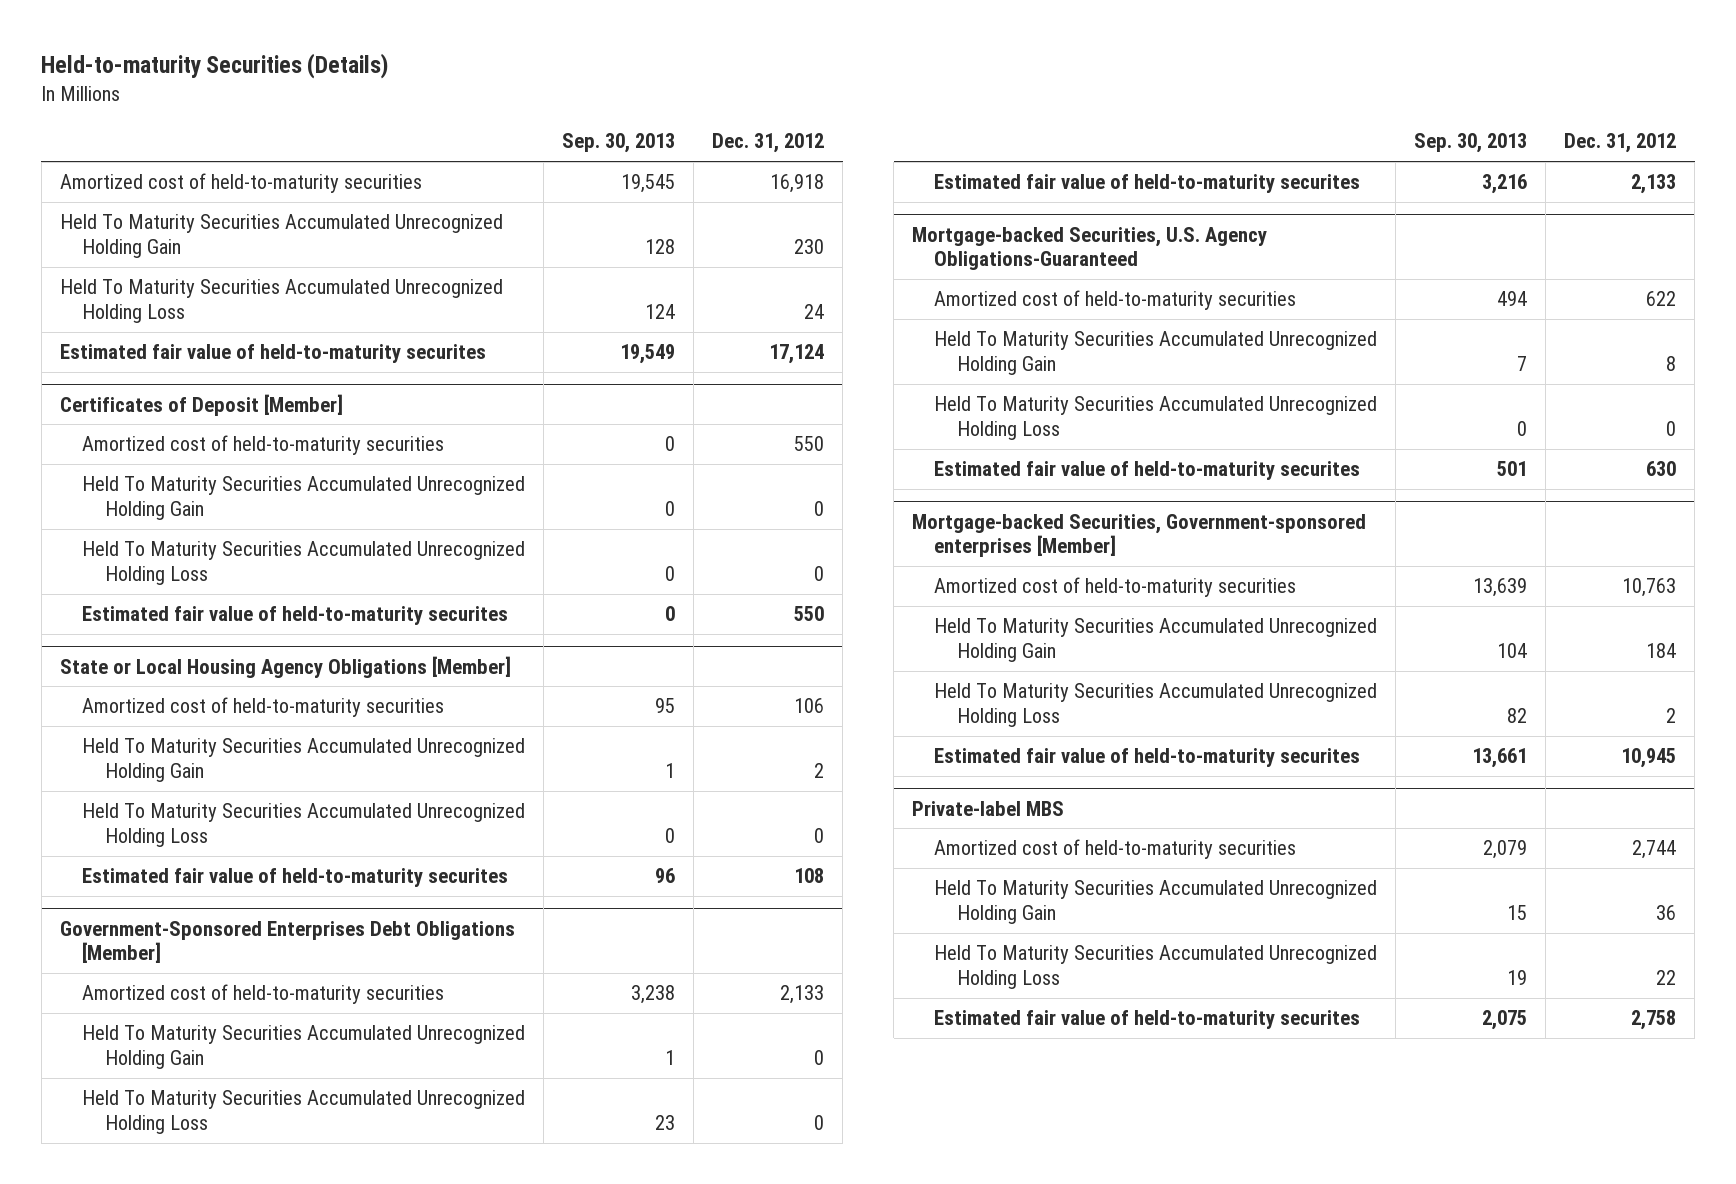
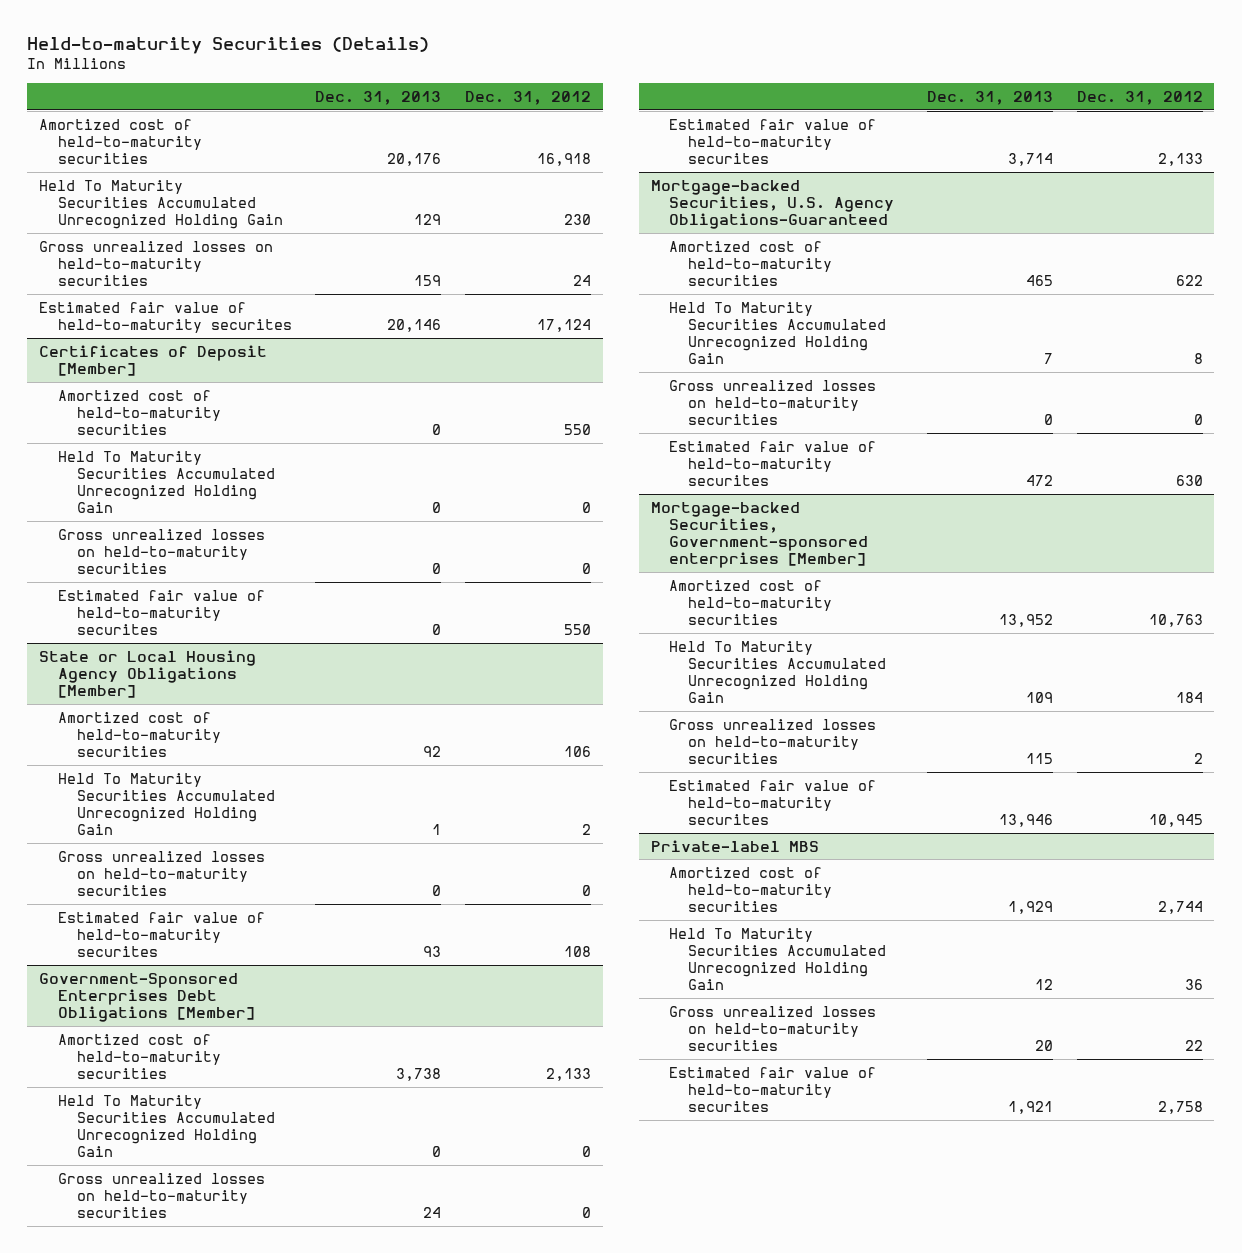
[562,133,676,154] Sep. 30, 2013 -> none
none -> [315,91,442,106] Dec. 31, 2013
[59,279,503,323] Held To Maturity Securities Accumulated Unrecognized Holding Loss -> [39,240,274,286] Gross unrealized losses on held-to-maturity securities
[82,541,526,585] Held To Maturity Securities Accumulated Unrecognized Holding Loss -> [57,528,265,574] Gross unrealized losses on held-to-maturity securities
[82,803,526,847] Held To Maturity Securities Accumulated Unrecognized Holding Loss -> [57,850,265,896] Gross unrealized losses on held-to-maturity securities
[82,1090,526,1134] Held To Maturity Securities Accumulated Unrecognized Holding Loss -> [57,1172,265,1218] Gross unrealized losses on held-to-maturity securities
[934,396,1378,440] Held To Maturity Securities Accumulated Unrecognized Holding Loss -> [669,379,877,425] Gross unrealized losses on held-to-maturity securities
[934,683,1378,727] Held To Maturity Securities Accumulated Unrecognized Holding Loss -> [669,718,877,764] Gross unrealized losses on held-to-maturity securities
[934,945,1378,989] Held To Maturity Securities Accumulated Unrecognized Holding Loss -> [669,1005,877,1051] Gross unrealized losses on held-to-maturity securities

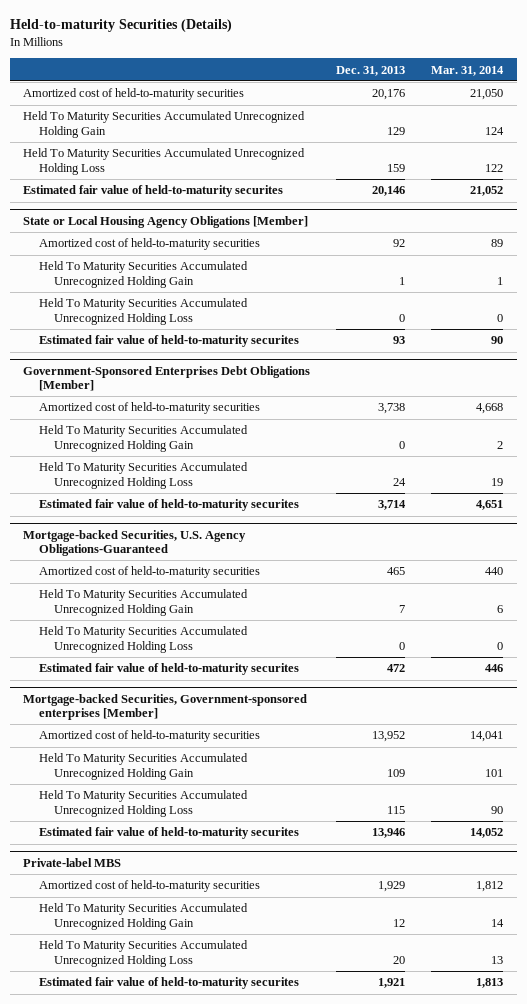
[464,91,591,106] Dec. 31, 2012 -> none
none -> [431,65,505,76] Mar. 31, 2014
[39,240,274,286] Gross unrealized losses on held-to-maturity securities -> [23,148,306,175] Held To Maturity Securities Accumulated Unrecognized Holding Loss
[39,344,268,376] Certificates of Deposit [Member] -> none
[57,389,221,435] Amortized cost of held-to-maturity securities -> none
[57,450,275,514] Held To Maturity Securities Accumulated Unrecognized Holding Gain -> none
[57,528,265,574] Gross unrealized losses on held-to-maturity securities -> none
[57,589,265,635] Estimated fair value of held-to-maturity securites -> none
[57,850,265,896] Gross unrealized losses on held-to-maturity securities -> [38,298,248,325] Held To Maturity Securities Accumulated Unrecognized Holding Loss
[57,1172,265,1218] Gross unrealized losses on held-to-maturity securities -> [38,462,248,489] Held To Maturity Securities Accumulated Unrecognized Holding Loss
[669,379,877,425] Gross unrealized losses on held-to-maturity securities -> [38,626,248,653] Held To Maturity Securities Accumulated Unrecognized Holding Loss
[669,718,877,764] Gross unrealized losses on held-to-maturity securities -> [38,790,248,817] Held To Maturity Securities Accumulated Unrecognized Holding Loss
[669,1005,877,1051] Gross unrealized losses on held-to-maturity securities -> [38,940,248,967] Held To Maturity Securities Accumulated Unrecognized Holding Loss

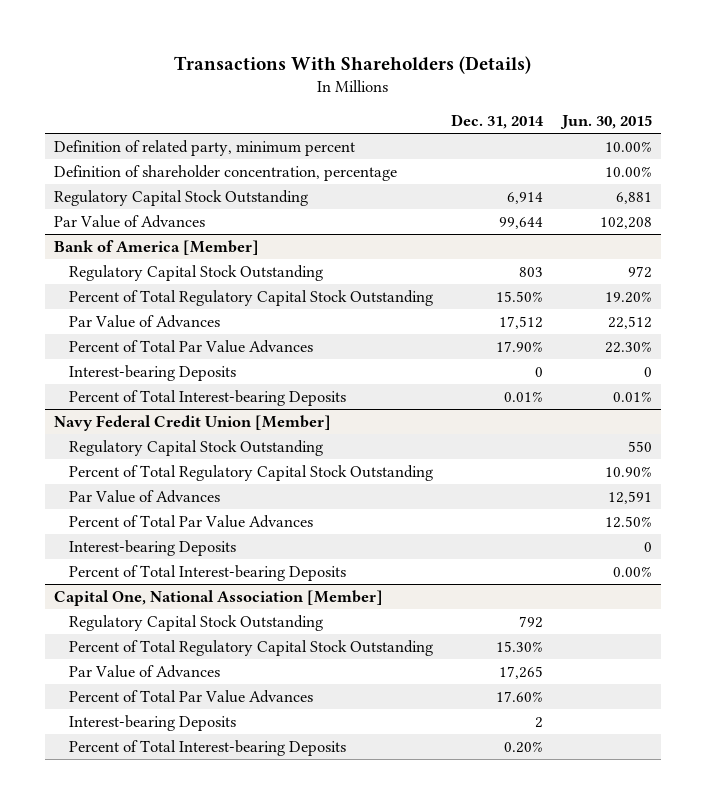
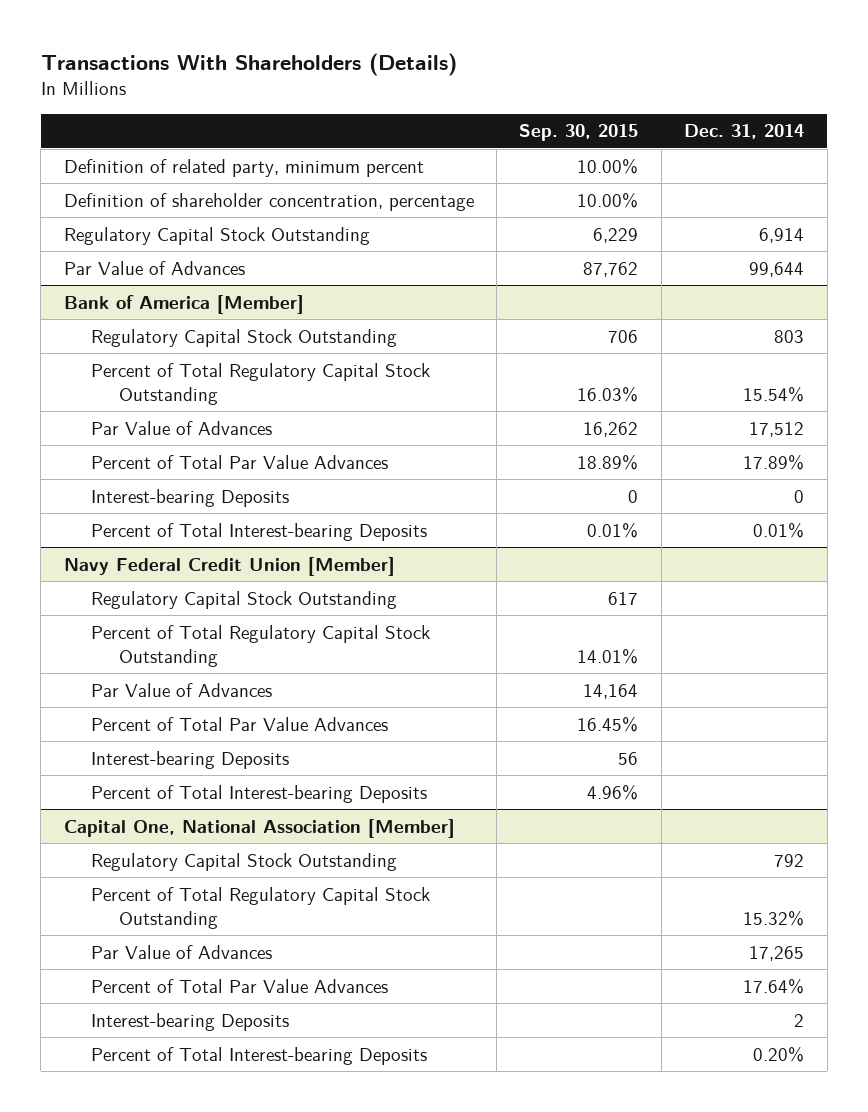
[559,115,652,130] Jun. 30, 2015 -> none
none -> [519,124,639,142] Sep. 30, 2015
[496,290,544,302] 15.50% -> [743,385,805,402] 15.54%
[496,340,544,352] 17.90% -> [743,453,805,470] 17.89%
[496,640,544,652] 15.30% -> [743,909,805,926] 15.32%
[496,690,544,702] 17.60% -> [743,977,805,994] 17.64%

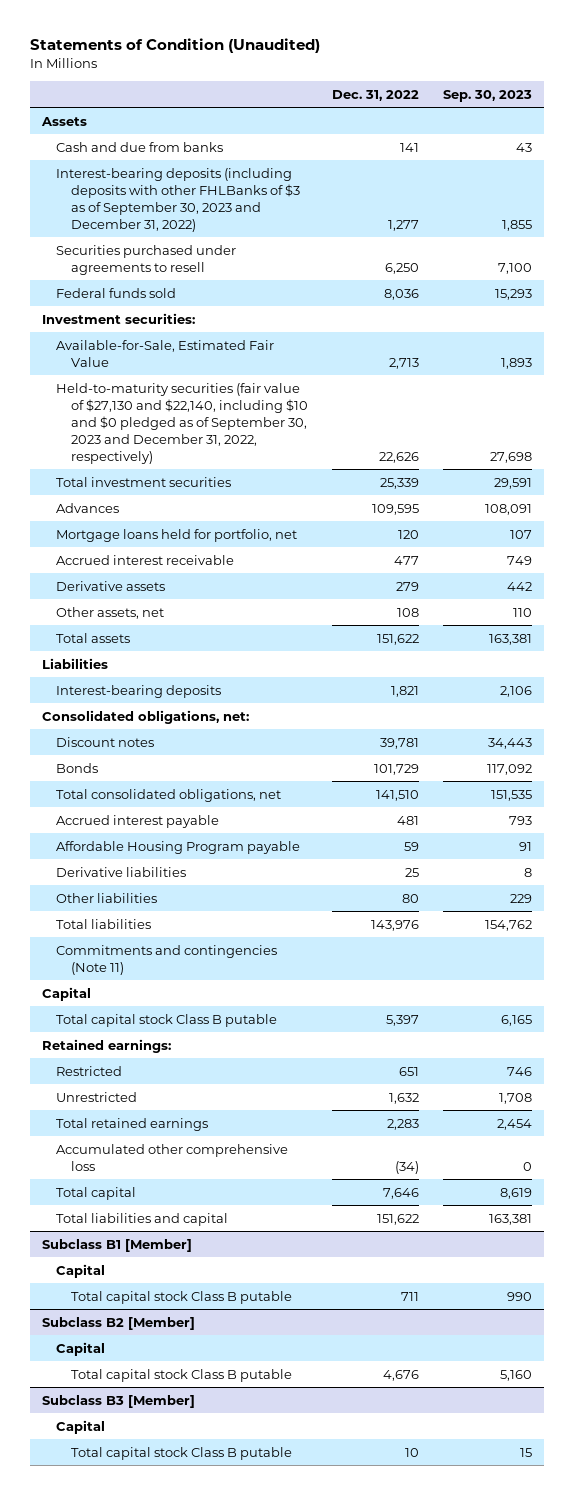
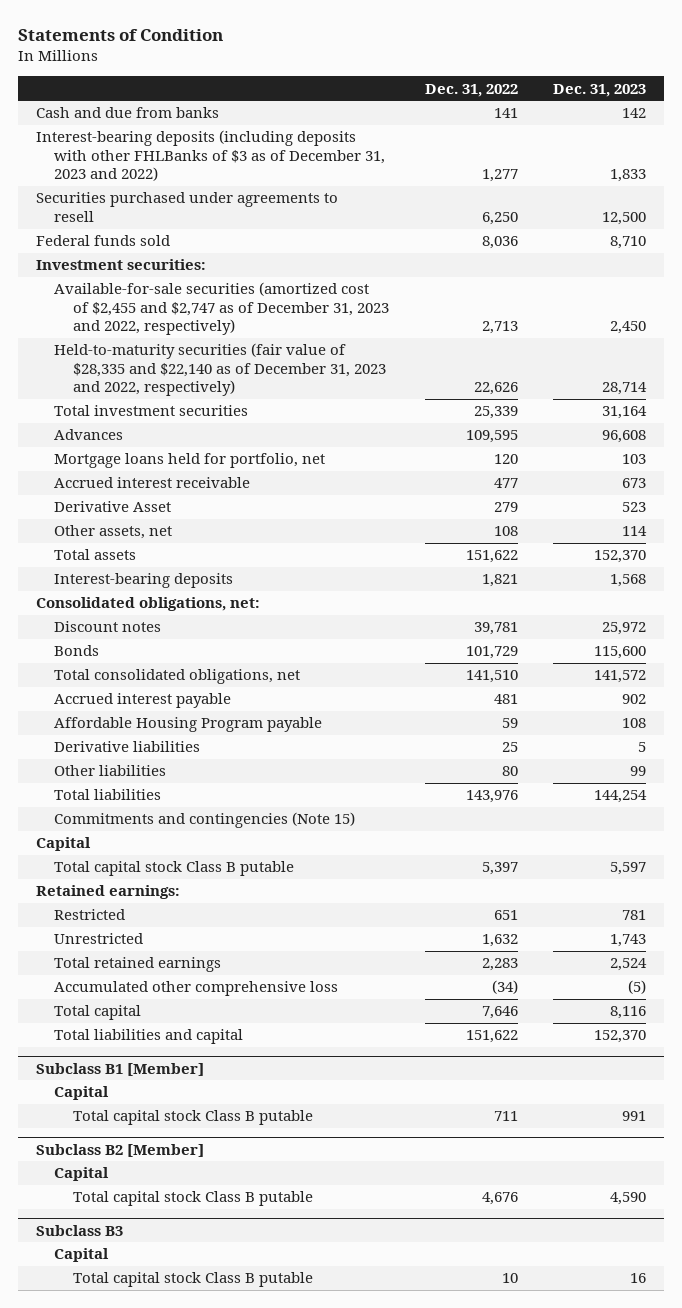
[29,38,320,54] Statements of Condition (Unaudited) -> [18,29,224,42] Statements of Condition
[442,89,532,102] Sep. 30, 2023 -> none
none -> [553,83,647,97] Dec. 31, 2023
[40,116,87,126] Assets -> none
[56,167,300,232] Interest-bearing deposits (including deposits with other FHLBanks of $3 as of September 30, 2023 and December 31, 2022) -> [36,130,386,182] Interest-bearing deposits (including deposits with other FHLBanks of $3 as of December 31, 2023 and 2022)
[56,339,275,367] Available-for-Sale, Estimated Fair Value -> [54,282,389,336] Available-for-sale securities (amortized cost of $2,455 and $2,747 as of December 31, 2023 and 2022, respectively)
[56,382,308,464] Held-to-maturity securities (fair value of $27,130 and $22,140, including $10 and $0 pledged as of September 30, 2023 and December 31, 2022, respectively) -> [54,343,386,397] Held-to-maturity securities (fair value of $28,335 and $22,140 as of December 31, 2023 and 2022, respectively)
[56,580,166,591] Derivative assets -> [54,501,172,513] Derivative Asset
[41,657,108,669] Liabilities -> none
[56,944,278,975] Commitments and contingencies (Note 11) -> [54,812,356,829] Commitments and contingencies (Note 15)
[41,1394,195,1408] Subclass B3 [Member] -> [36,1224,124,1236] Subclass B3

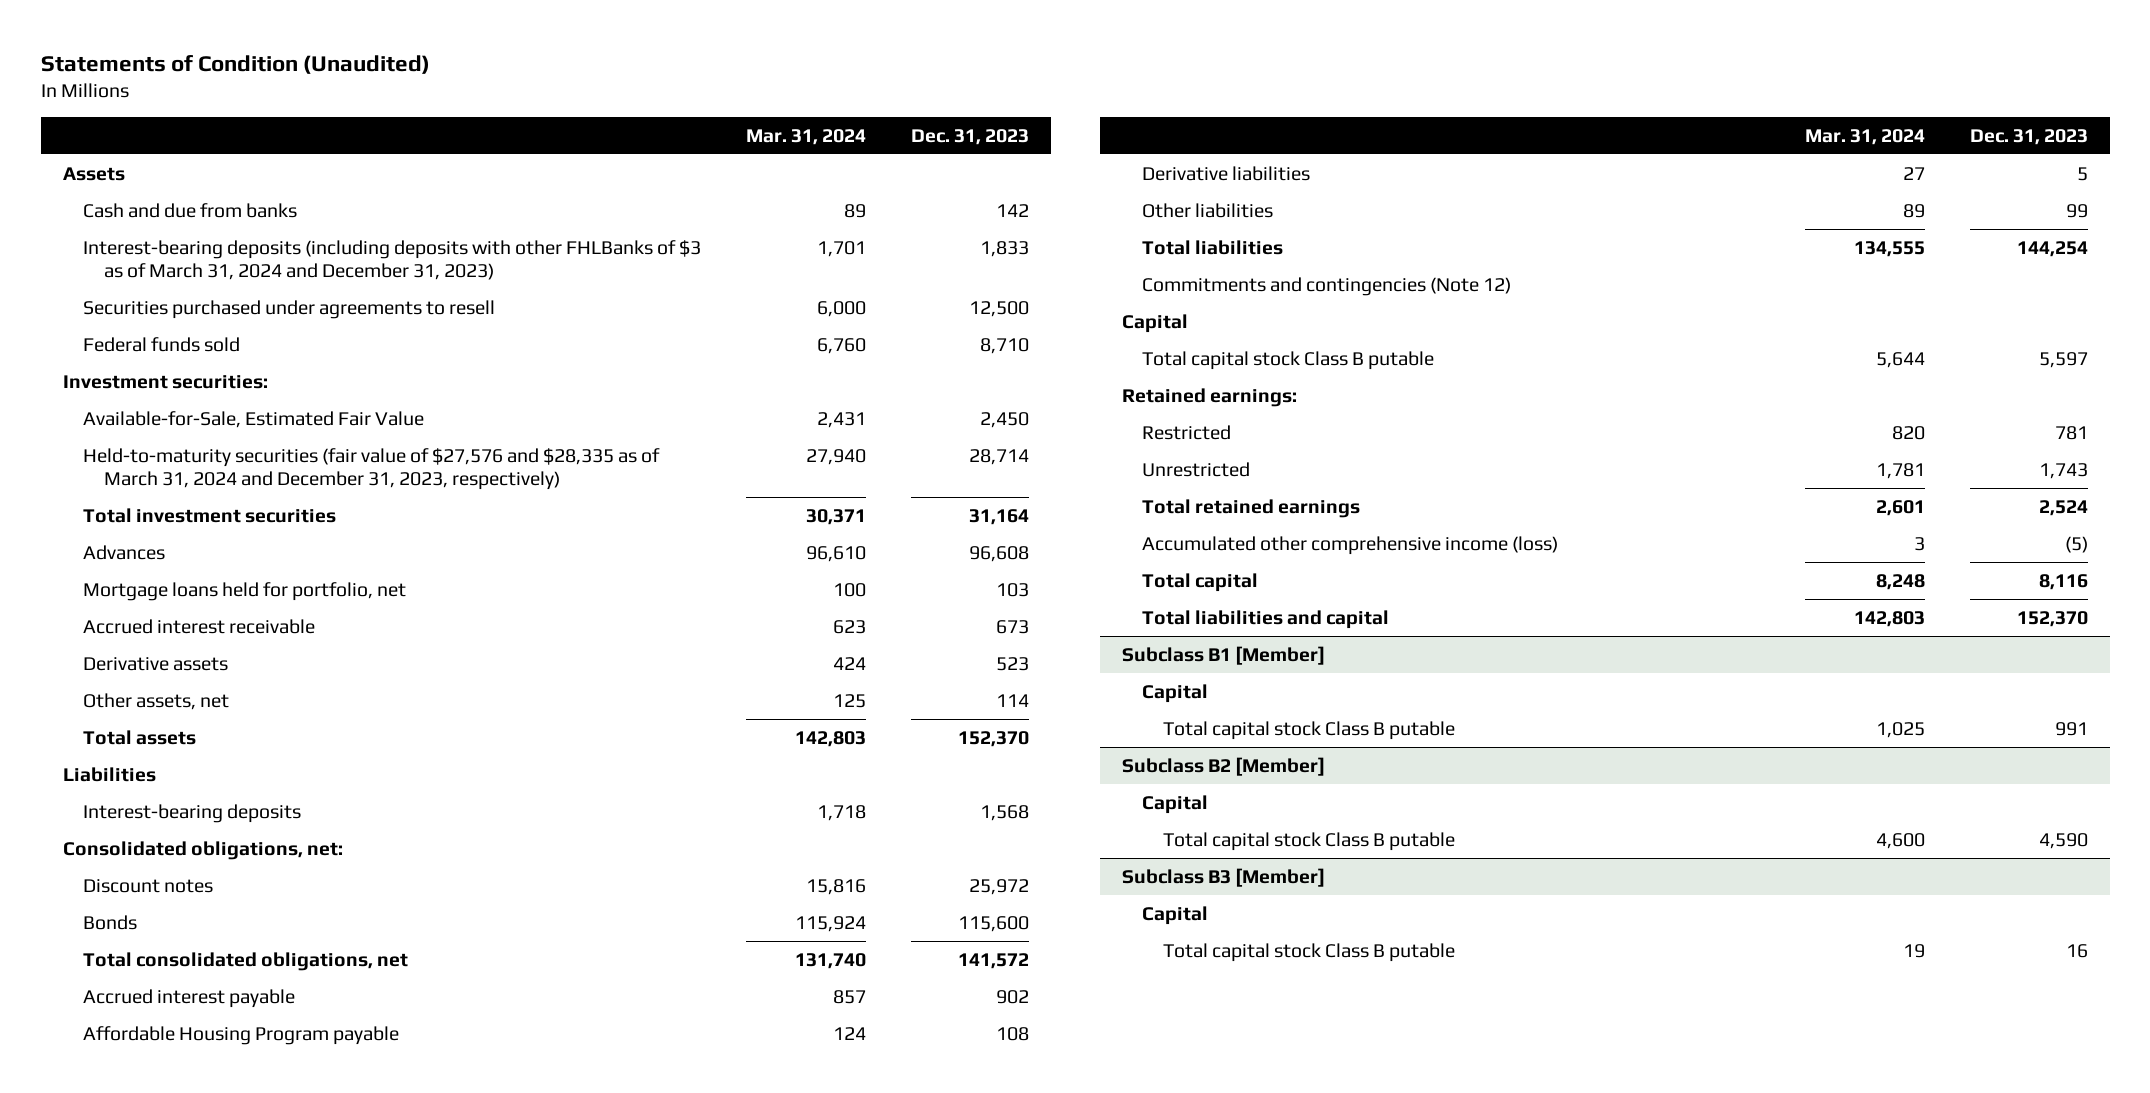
[18,29,224,42] Statements of Condition -> [40,54,430,74] Statements of Condition (Unaudited)
[424,83,518,97] Dec. 31, 2022 -> none
none -> [745,128,866,145] Mar. 31, 2024
none -> [62,167,125,182] Assets
[36,130,386,182] Interest-bearing deposits (including deposits with other FHLBanks of $3 as of December 31, 2023 and 2022) -> [83,240,702,280] Interest-bearing deposits (including deposits with other FHLBanks of $3 as of March 31, 2024 and December 31, 2023)
[54,282,389,336] Available-for-sale securities (amortized cost of $2,455 and $2,747 as of December 31, 2023 and 2022, respectively) -> [83,411,425,429] Available-for-Sale, Estimated Fair Value
[54,343,386,397] Held-to-maturity securities (fair value of $28,335 and $22,140 as of December 31, 2023 and 2022, respectively) -> [83,448,661,490] Held-to-maturity securities (fair value of $27,576 and $28,335 as of March 31, 2024 and December 31, 2023, respectively)
[54,501,172,513] Derivative Asset -> [83,657,229,672] Derivative assets
none -> [62,767,156,783] Liabilities
[54,812,356,829] Commitments and contingencies (Note 15) -> [1142,277,1512,297] Commitments and contingencies (Note 12)
[54,981,339,997] Accumulated other comprehensive loss -> [1142,536,1559,556] Accumulated other comprehensive income (loss)
[36,1224,124,1236] Subclass B3 -> [1121,868,1325,888] Subclass B3 [Member]

